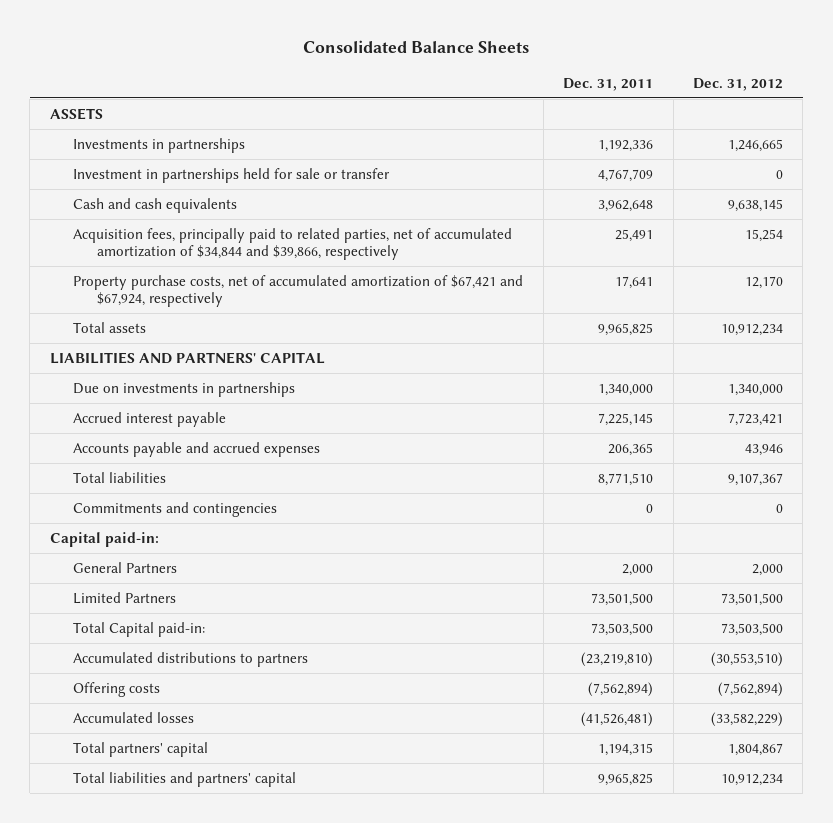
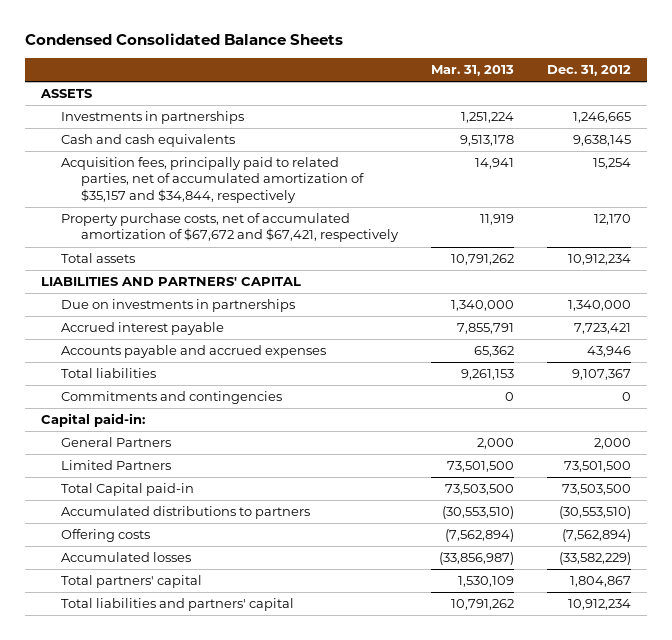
[303,40,530,54] Consolidated Balance Sheets -> [24,32,343,45] Condensed Consolidated Balance Sheets
[563,78,654,92] Dec. 31, 2011 -> none
none -> [431,64,515,76] Mar. 31, 2013
[73,167,391,183] Investment in partnerships held for sale or transfer -> none
[73,227,513,261] Acquisition fees, principally paid to related parties, net of accumulated amortization of $34,844 and $39,866, respectively -> [61,157,365,203] Acquisition fees, principally paid to related parties, net of accumulated amortization of $35,157 and $34,844, respectively
[73,274,524,308] Property purchase costs, net of accumulated amortization of $67,421 and $67,924, respectively -> [61,213,400,243] Property purchase costs, net of accumulated amortization of $67,672 and $67,421, respectively
[73,621,206,637] Total Capital paid-in: -> [61,483,195,497] Total Capital paid-in

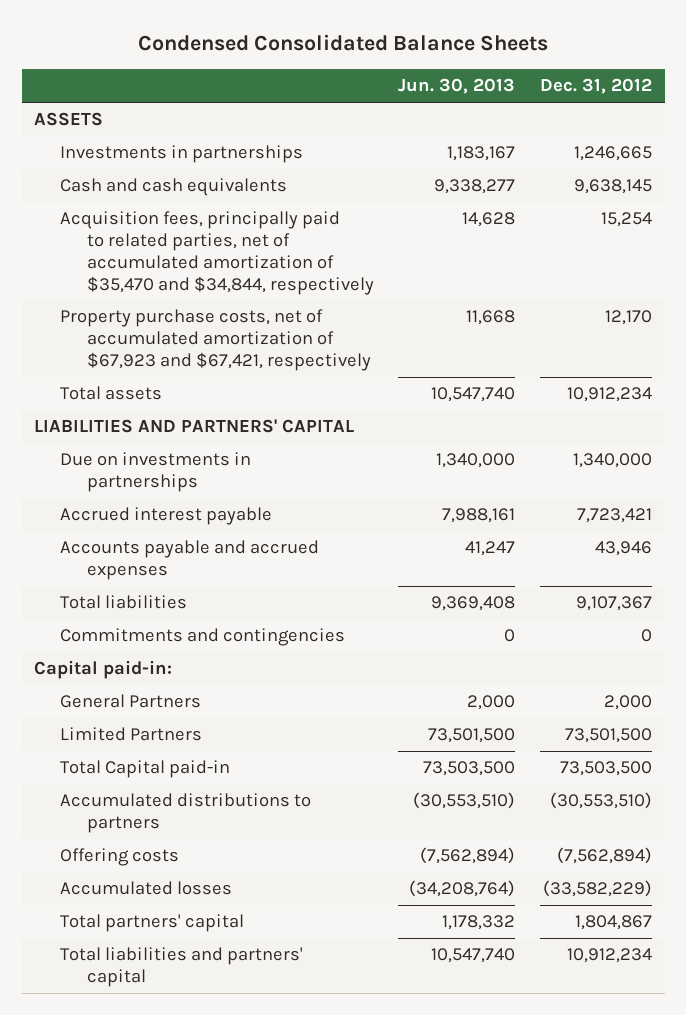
[431,64,515,76] Mar. 31, 2013 -> none
none -> [398,78,516,95] Jun. 30, 2013
[61,157,365,203] Acquisition fees, principally paid to related parties, net of accumulated amortization of $35,157 and $34,844, respectively -> [60,211,374,295] Acquisition fees, principally paid to related parties, net of accumulated amortization of $35,470 and $34,844, respectively
[61,213,400,243] Property purchase costs, net of accumulated amortization of $67,672 and $67,421, respectively -> [60,309,371,372] Property purchase costs, net of accumulated amortization of $67,923 and $67,421, respectively

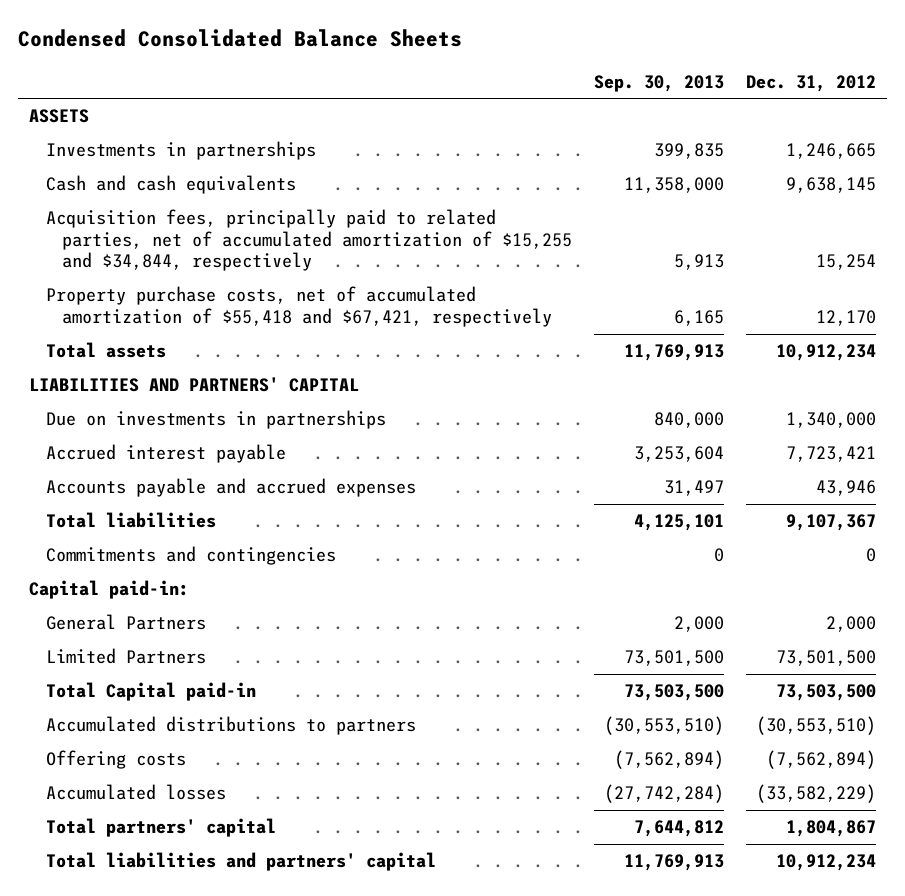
[398,78,516,95] Jun. 30, 2013 -> none
none -> [594,74,725,92] Sep. 30, 2013
[60,211,374,295] Acquisition fees, principally paid to related parties, net of accumulated amortization of $35,470 and $34,844, respectively -> [45,209,573,272] Acquisition fees, principally paid to related parties, net of accumulated amortization of $15,255 and $34,844, respectively
[60,309,371,372] Property purchase costs, net of accumulated amortization of $67,923 and $67,421, respectively -> [45,286,553,327] Property purchase costs, net of accumulated amortization of $55,418 and $67,421, respectively

